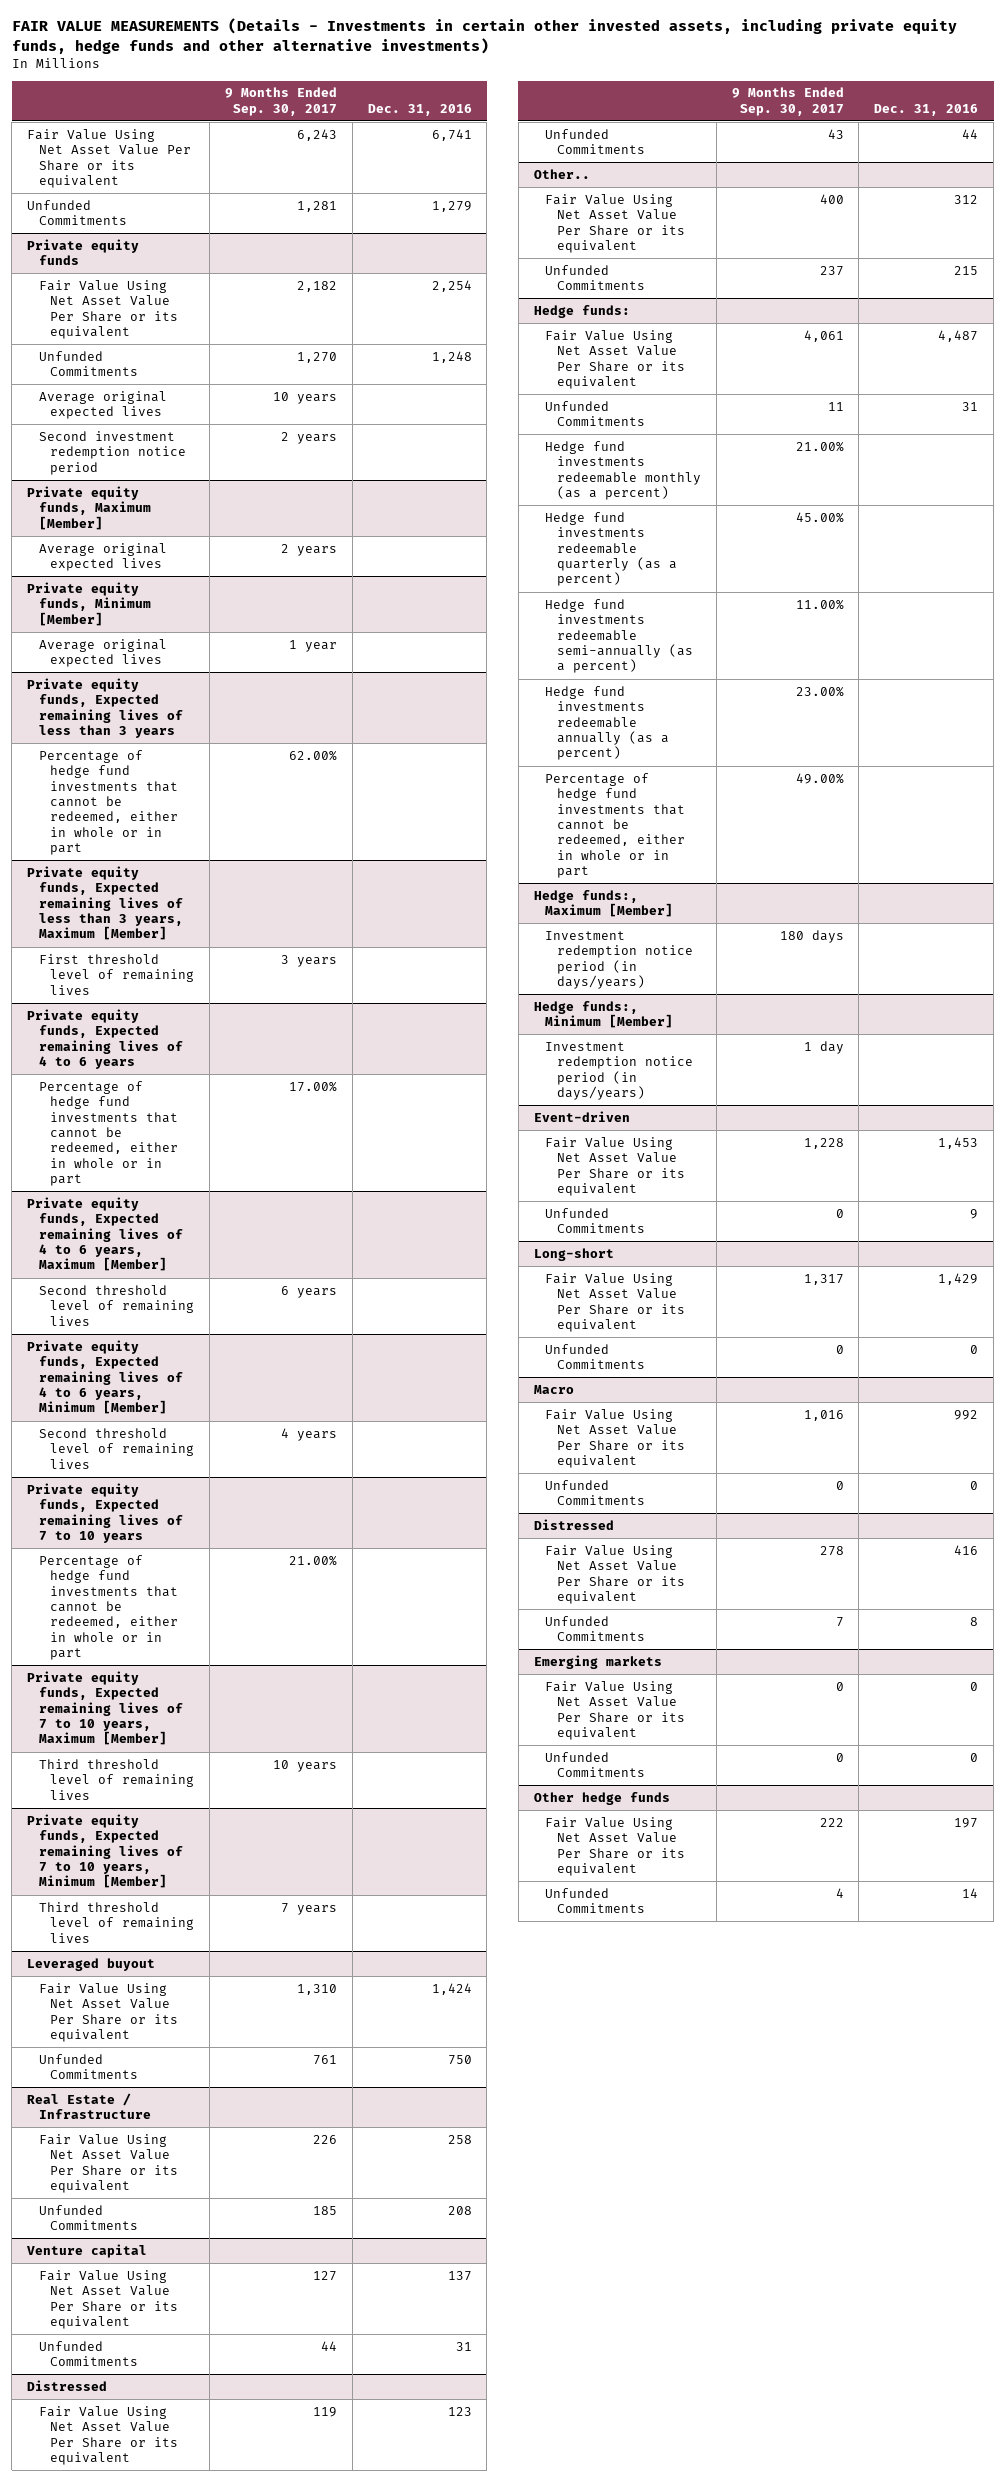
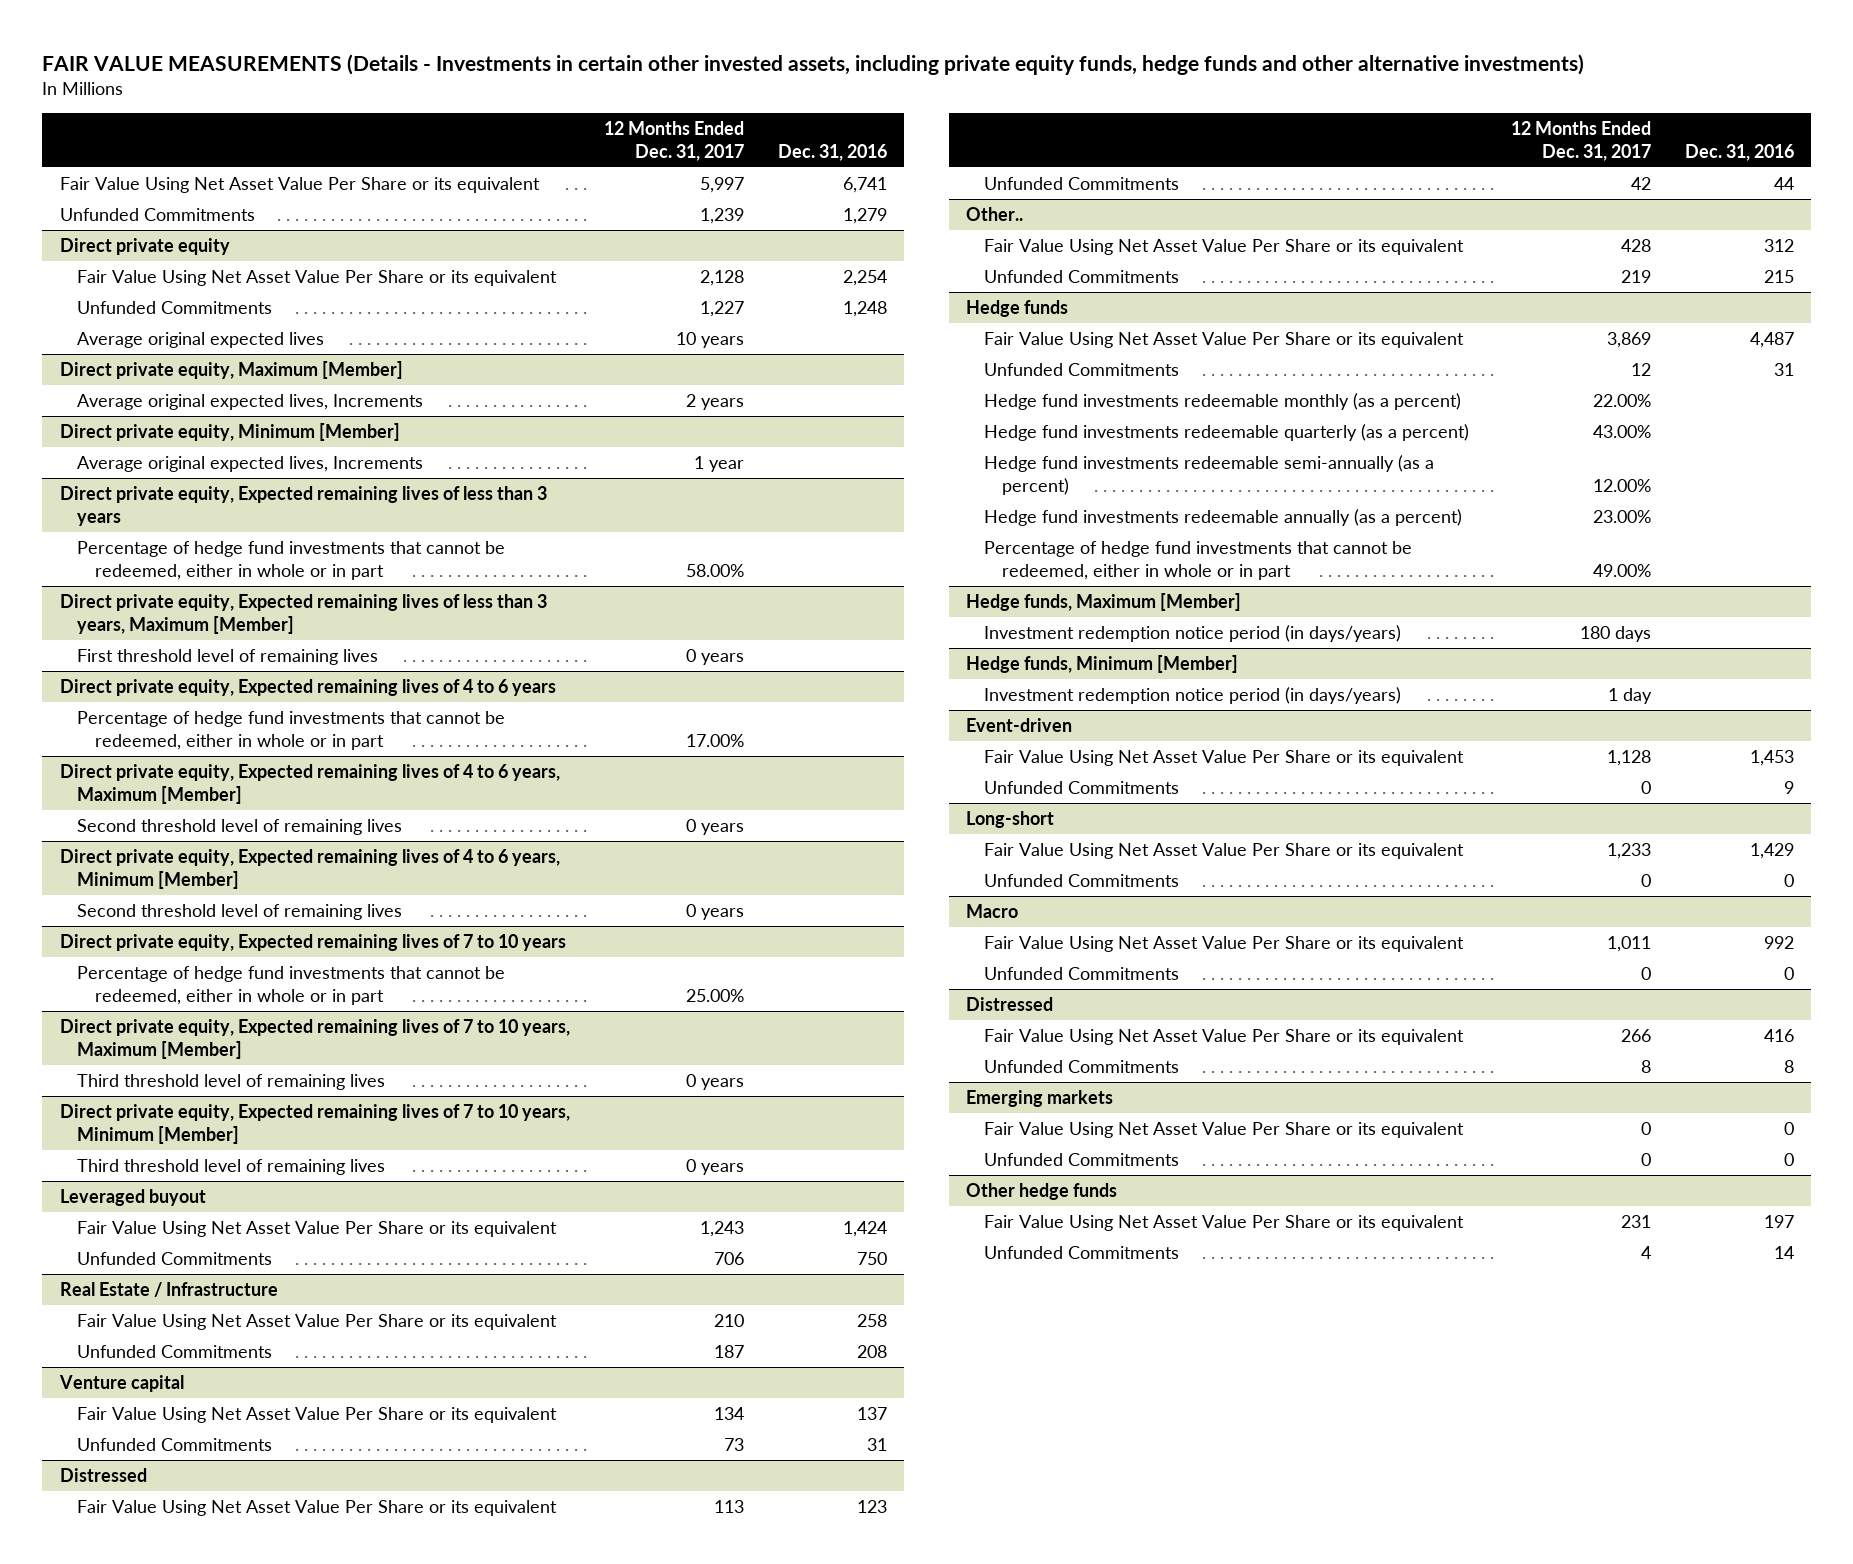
[224,87,337,116] 9 Months Ended Sep. 30, 2017 -> none
none -> [603,120,744,162] 12 Months Ended Dec. 31, 2017
[27,238,140,266] Private equity funds -> [59,237,230,255] Direct private equity
[38,430,187,475] Second investment redemption notice period -> none
[27,485,151,530] Private equity funds, Maximum [Member] -> [59,360,403,379] Direct private equity, Maximum [Member]
[38,542,167,572] Average original expected lives -> [77,393,424,410] Average original expected lives, Increments
[27,581,151,626] Private equity funds, Minimum [Member] -> [59,422,400,441] Direct private equity, Minimum [Member]
[38,638,167,668] Average original expected lives -> [77,455,424,472] Average original expected lives, Increments
[27,677,183,739] Private equity funds, Expected remaining lives of less than 3 years -> [59,485,547,526] Direct private equity, Expected remaining lives of less than 3 years
[27,865,183,941] Private equity funds, Expected remaining lives of less than 3 years, Maximum [Member] -> [59,593,547,634] Direct private equity, Expected remaining lives of less than 3 years, Maximum [Member]
[27,1008,183,1070] Private equity funds, Expected remaining lives of 4 to 6 years -> [59,678,556,696] Direct private equity, Expected remaining lives of 4 to 6 years
[27,1196,183,1272] Private equity funds, Expected remaining lives of 4 to 6 years, Maximum [Member] -> [59,763,560,804] Direct private equity, Expected remaining lives of 4 to 6 years, Maximum [Member]
[27,1339,183,1415] Private equity funds, Expected remaining lives of 4 to 6 years, Minimum [Member] -> [59,848,560,889] Direct private equity, Expected remaining lives of 4 to 6 years, Minimum [Member]
[27,1482,183,1544] Private equity funds, Expected remaining lives of 7 to 10 years -> [59,933,566,951] Direct private equity, Expected remaining lives of 7 to 10 years
[27,1670,183,1746] Private equity funds, Expected remaining lives of 7 to 10 years, Maximum [Member] -> [59,1018,570,1059] Direct private equity, Expected remaining lives of 7 to 10 years, Maximum [Member]
[27,1813,183,1889] Private equity funds, Expected remaining lives of 7 to 10 years, Minimum [Member] -> [59,1103,570,1144] Direct private equity, Expected remaining lives of 7 to 10 years, Minimum [Member]
[533,304,630,318] Hedge funds: -> [966,299,1069,317] Hedge funds
[533,889,674,918] Hedge funds:, Maximum [Member] -> [966,592,1242,611] Hedge funds, Maximum [Member]
[533,1000,674,1029] Hedge funds:, Minimum [Member] -> [966,654,1239,673] Hedge funds, Minimum [Member]

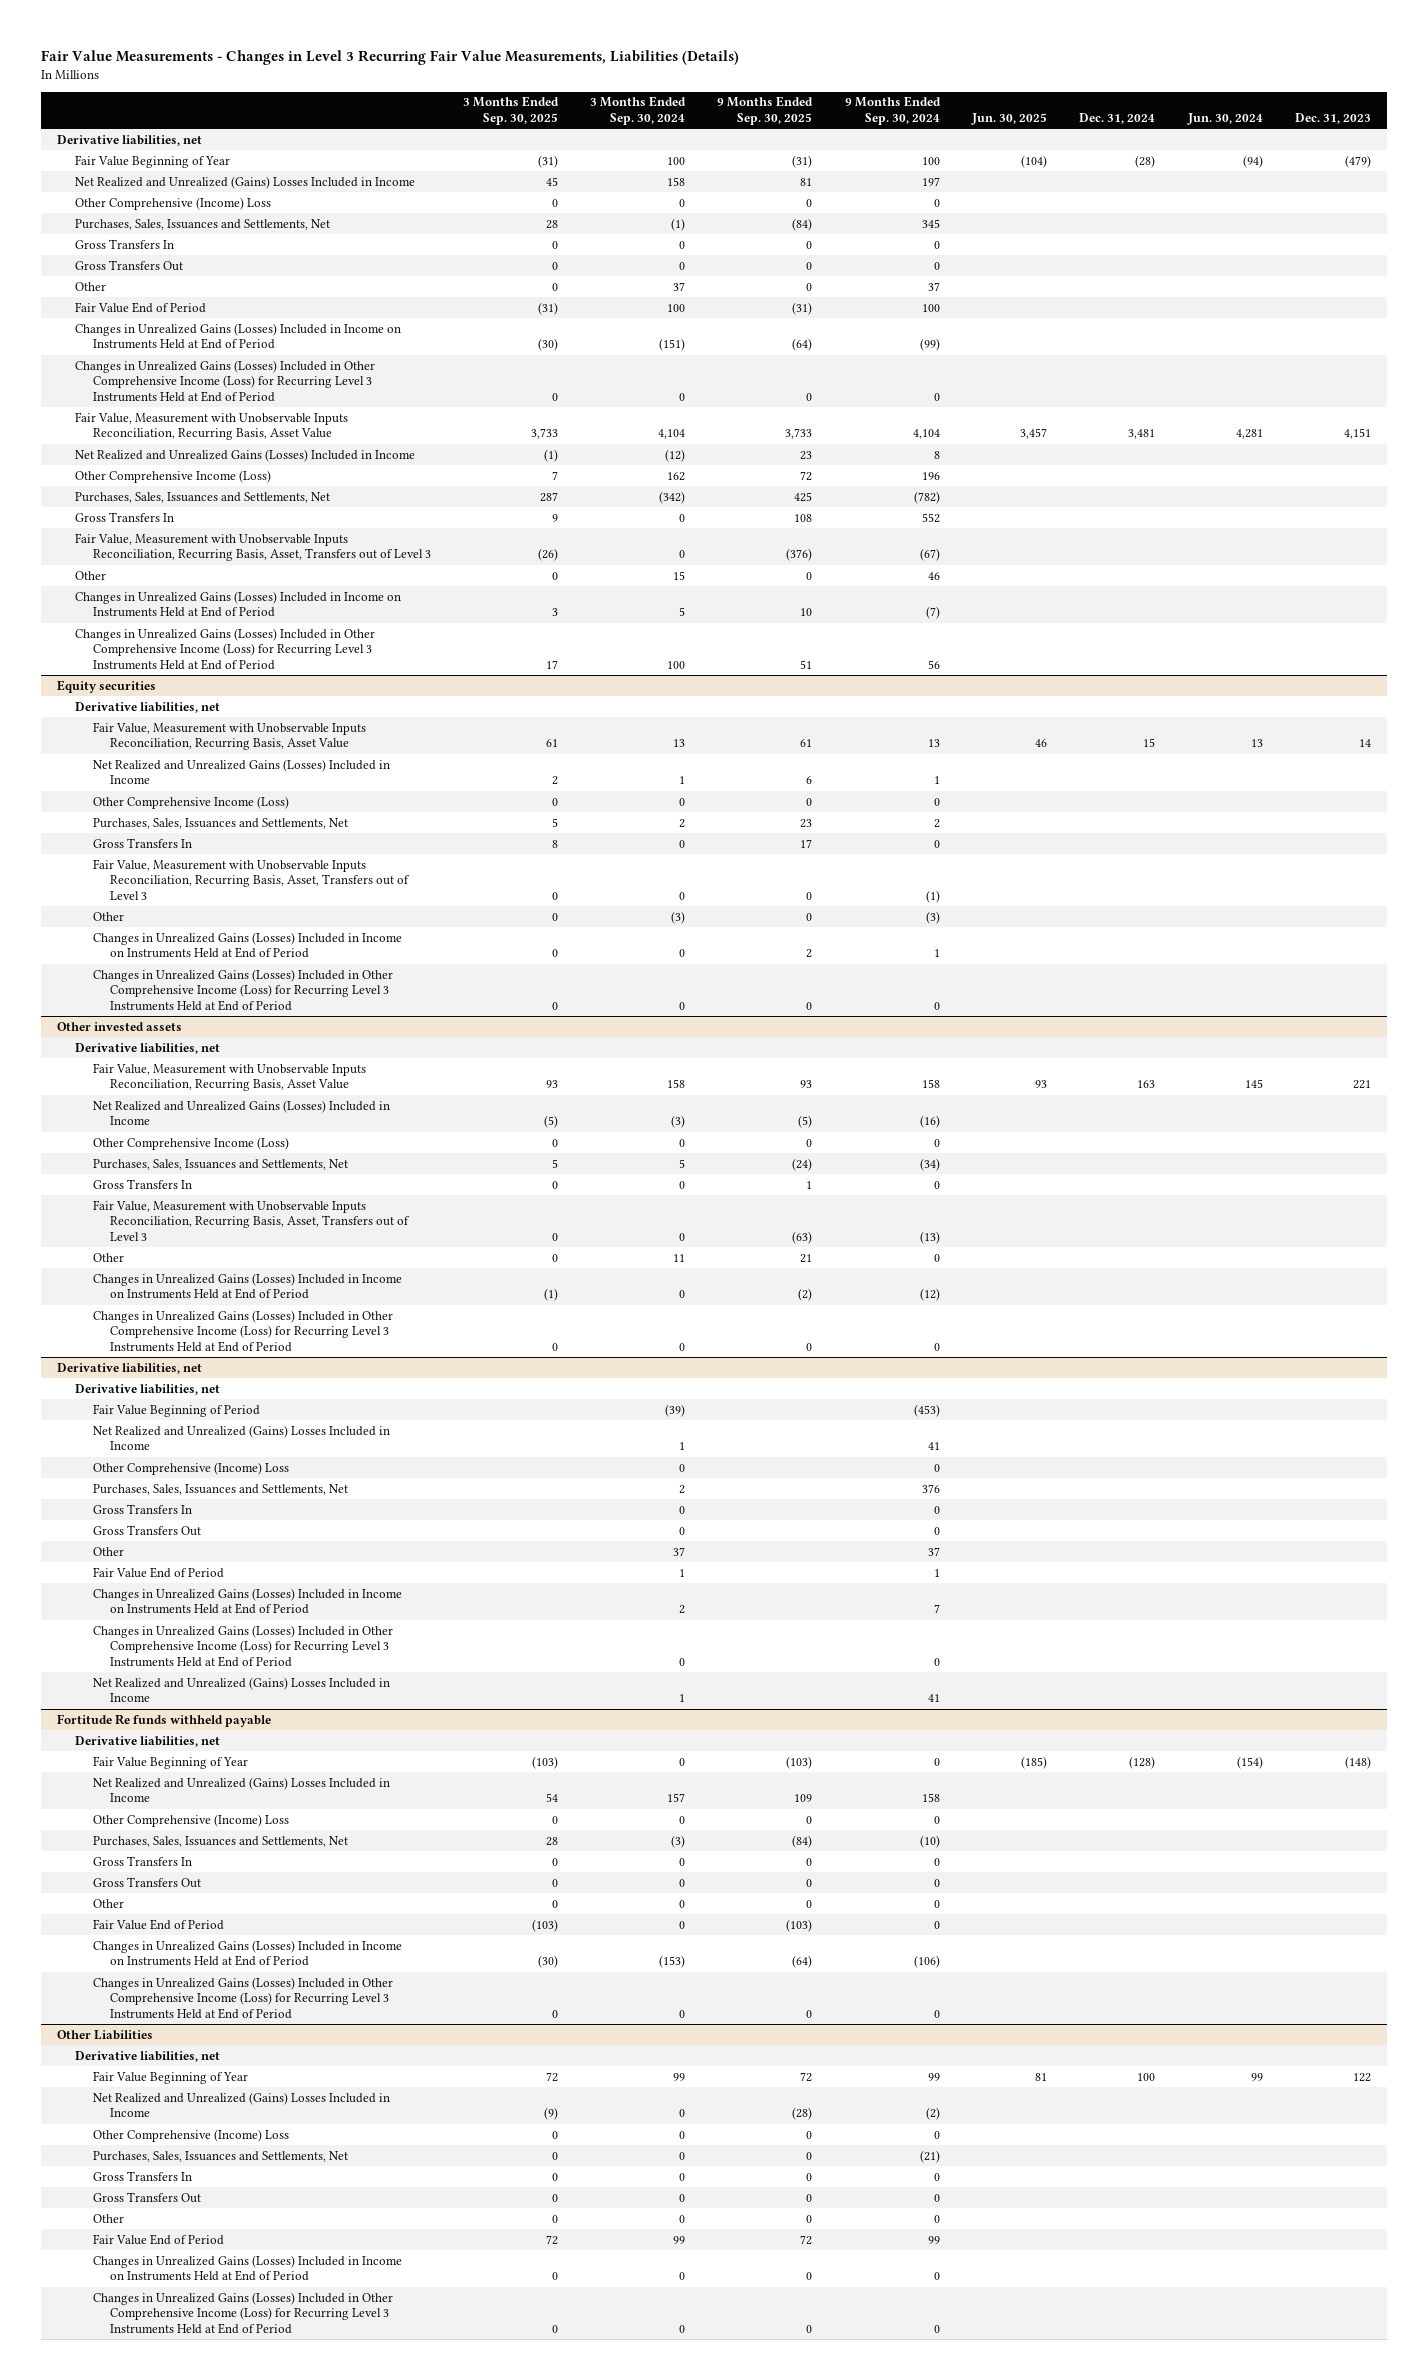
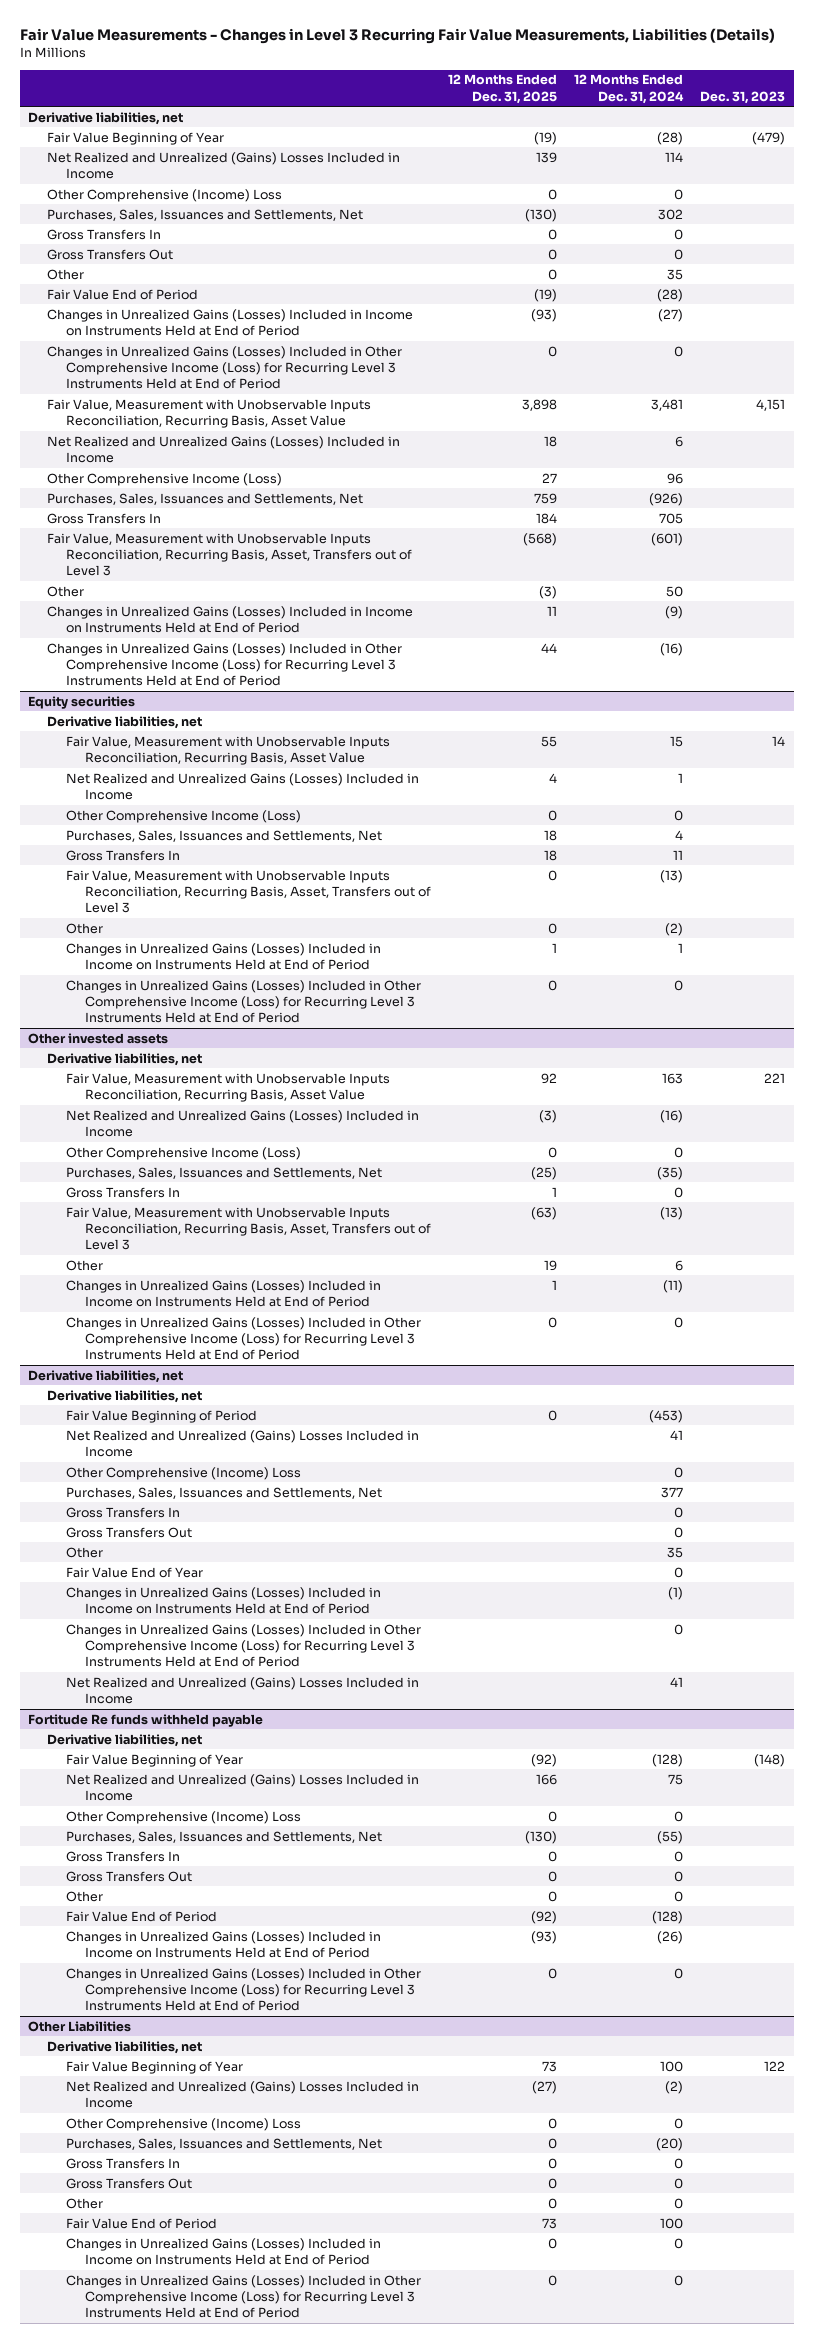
[462,96,559,126] 3 Months Ended Sep. 30, 2025 -> none
[590,96,687,126] 3 Months Ended Sep. 30, 2024 -> none
[717,96,814,126] 9 Months Ended Sep. 30, 2025 -> none
[844,96,941,126] 9 Months Ended Sep. 30, 2024 -> none
[971,113,1048,126] Jun. 30, 2025 -> none
[1079,113,1156,125] Dec. 31, 2024 -> none
[1186,113,1263,126] Jun. 30, 2024 -> none
none -> [448,74,558,104] 12 Months Ended Dec. 31, 2025
none -> [574,74,685,104] 12 Months Ended Dec. 31, 2024
[92,1566,224,1578] Fair Value End of Period -> [66,1566,204,1578] Fair Value End of Year

